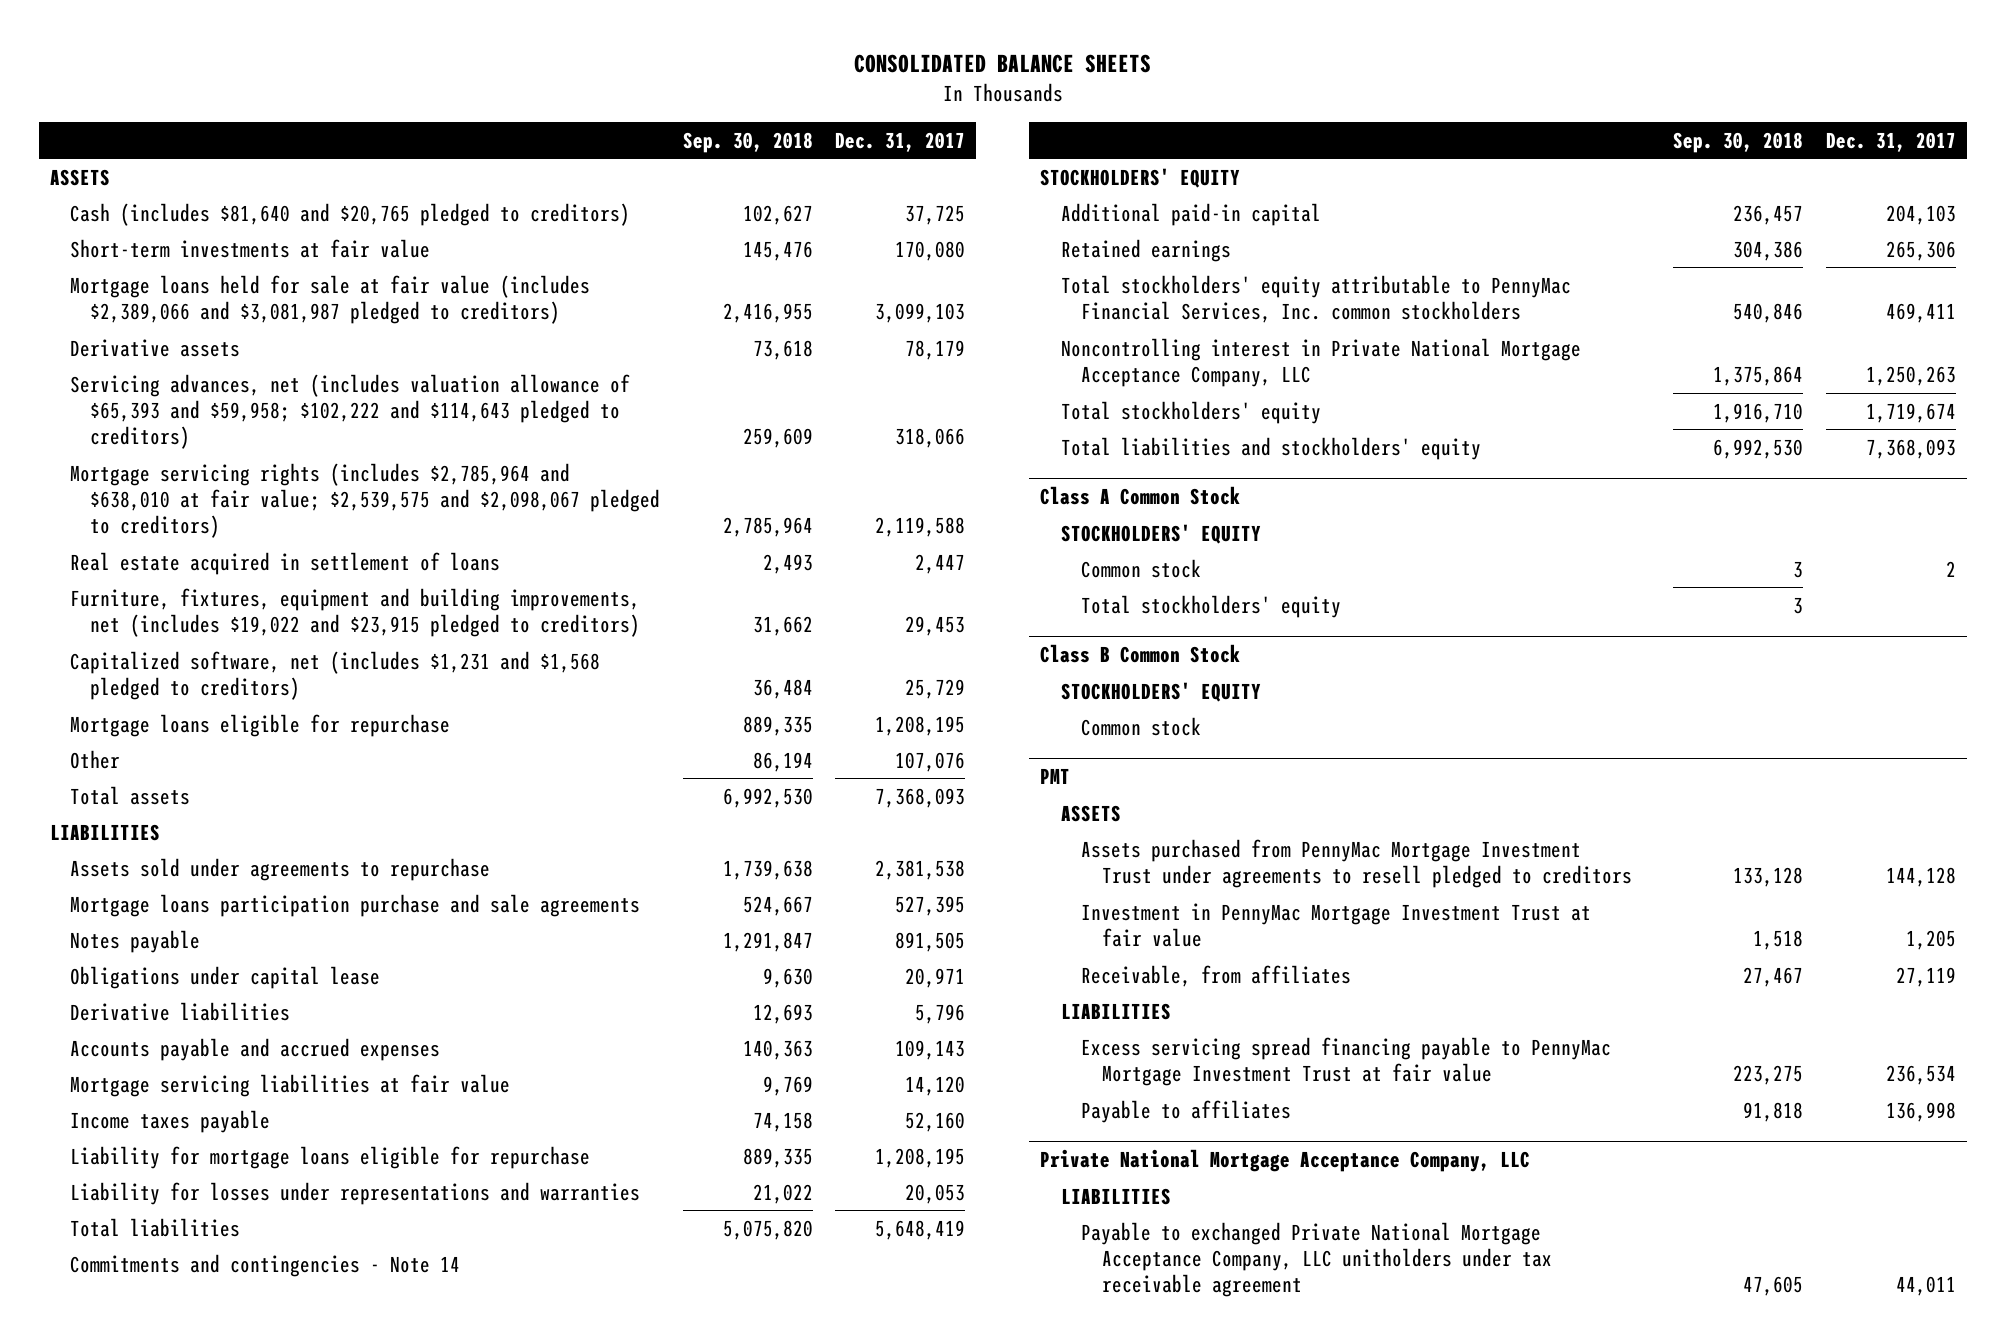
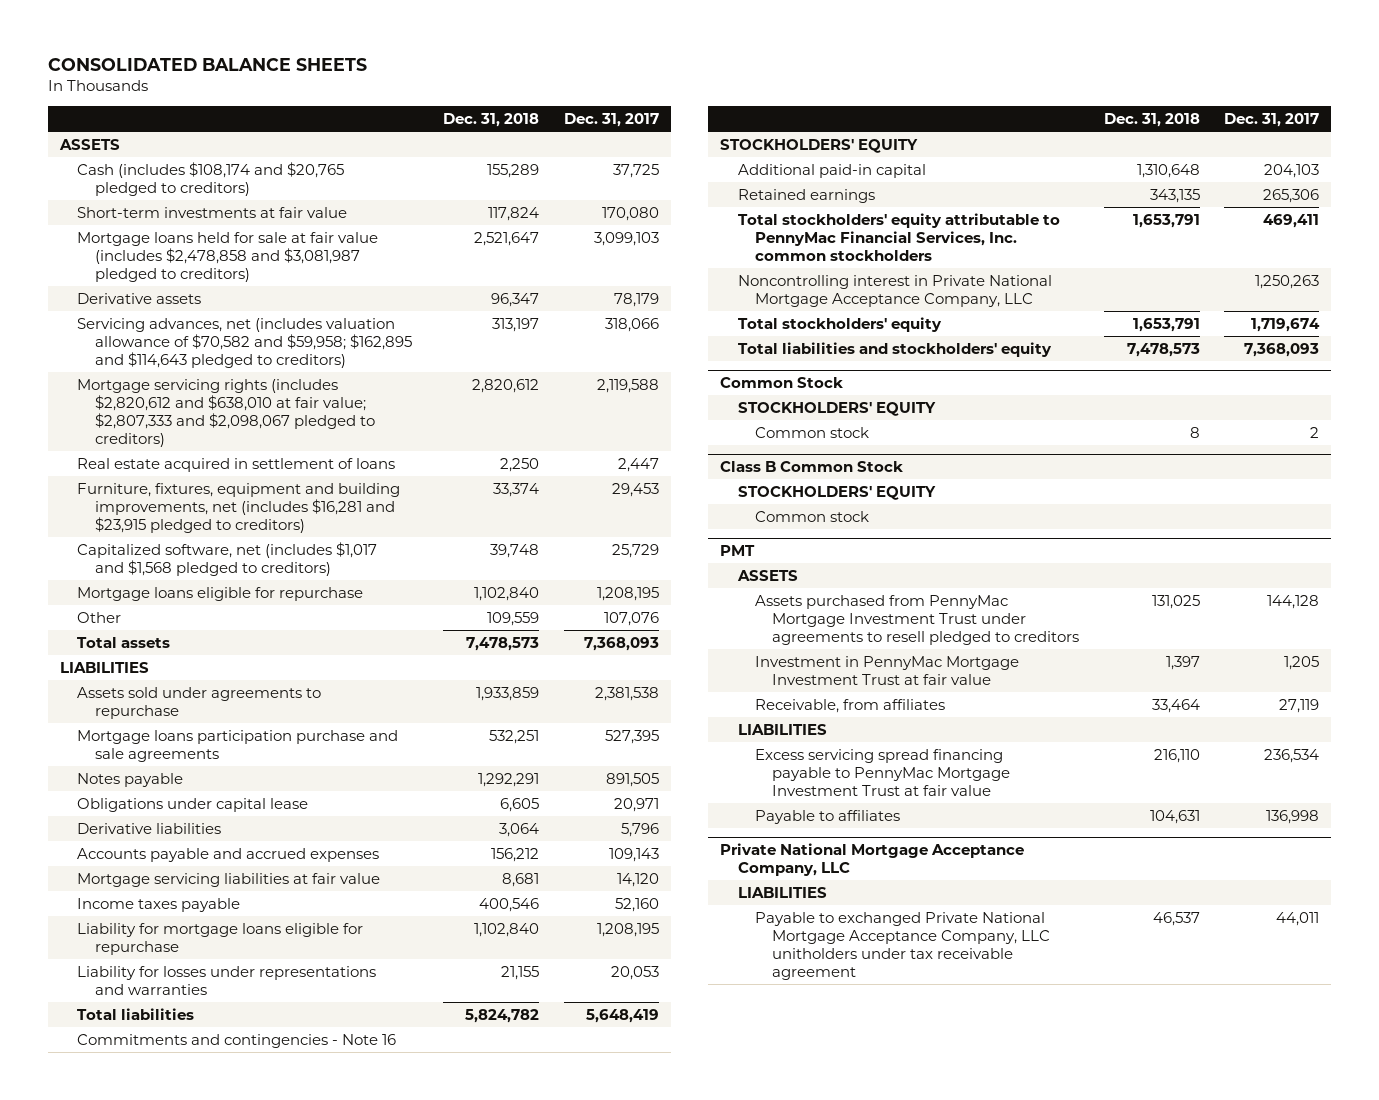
[682,131,813,153] Sep. 30, 2018 -> none
none -> [443,113,540,128] Dec. 31, 2018
[70,202,631,226] Cash (includes $81,640 and $20,765 pledged to creditors) -> [77,161,345,196] Cash (includes $108,174 and $20,765 pledged to creditors)
[70,274,591,324] Mortgage loans held for sale at fair value (includes $2,389,066 and $3,081,987 pledged to creditors) -> [77,231,379,283] Mortgage loans held for sale at fair value (includes $2,478,858 and $3,081,987 pledged to creditors)
[70,373,631,450] Servicing advances, net (includes valuation allowance of $65,393 and $59,958; $102,222 and $114,643 pledged to creditors) -> [77,317,412,369] Servicing advances, net (includes valuation allowance of $70,582 and $59,958; $162,895 and $114,643 pledged to creditors)
[70,462,661,539] Mortgage servicing rights (includes $2,785,964 and $638,010 at fair value; $2,539,575 and $2,098,067 pledged to creditors) -> [77,378,375,448] Mortgage servicing rights (includes $2,820,612 and $638,010 at fair value; $2,807,333 and $2,098,067 pledged to creditors)
[70,587,641,637] Furniture, fixtures, equipment and building improvements, net (includes $19,022 and $23,915 pledged to creditors) -> [77,482,401,534] Furniture, fixtures, equipment and building improvements, net (includes $16,281 and $23,915 pledged to creditors)
[70,650,601,700] Capitalized software, net (includes $1,231 and $1,568 pledged to creditors) -> [77,541,378,576] Capitalized software, net (includes $1,017 and $1,568 pledged to creditors)
[70,1253,461,1277] Commitments and contingencies - Note 14 -> [77,1033,397,1048] Commitments and contingencies - Note 16
[1040,485,1241,505] Class A Common Stock -> [720,376,844,388] Common Stock
[1081,594,1342,618] Total stockholders' equity -> none

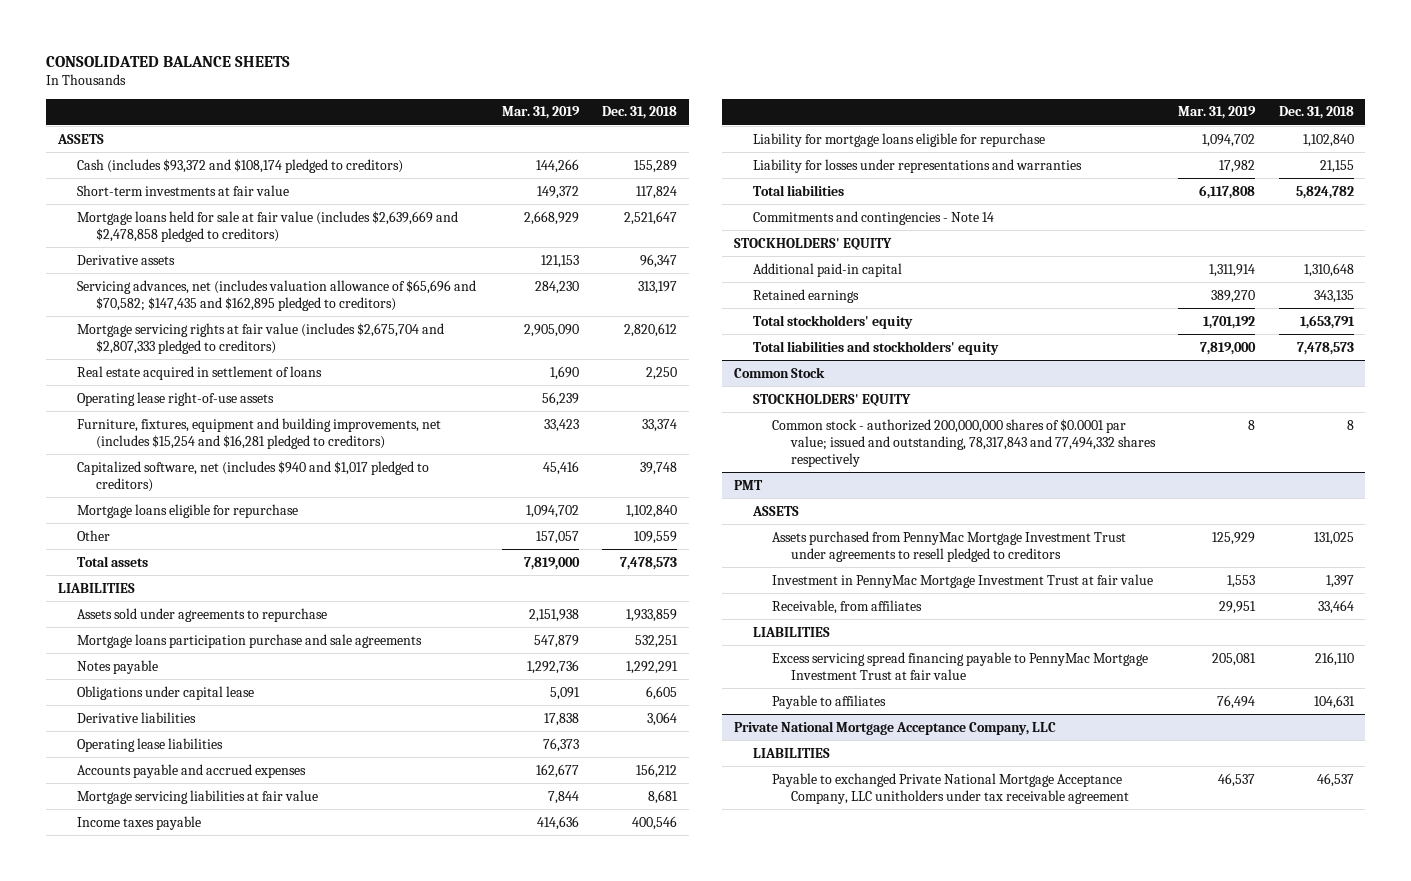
[563,113,659,128] Dec. 31, 2017 -> none
none -> [502,106,581,120] Mar. 31, 2019
[77,161,345,196] Cash (includes $108,174 and $20,765 pledged to creditors) -> [76,158,403,173] Cash (includes $93,372 and $108,174 pledged to creditors)
[77,231,379,283] Mortgage loans held for sale at fair value (includes $2,478,858 and $3,081,987 pledged to creditors) -> [76,210,458,242] Mortgage loans held for sale at fair value (includes $2,639,669 and $2,478,858 pledged to creditors)
[77,317,412,369] Servicing advances, net (includes valuation allowance of $70,582 and $59,958; $162,895 and $114,643 pledged to creditors) -> [76,279,476,311] Servicing advances, net (includes valuation allowance of $65,696 and $70,582; $147,435 and $162,895 pledged to creditors)
[77,378,375,448] Mortgage servicing rights (includes $2,820,612 and $638,010 at fair value; $2,807,333 and $2,098,067 pledged to creditors) -> [76,322,444,354] Mortgage servicing rights at fair value (includes $2,675,704 and $2,807,333 pledged to creditors)
none -> [76,391,274,406] Operating lease right-of-use assets
[77,482,401,534] Furniture, fixtures, equipment and building improvements, net (includes $16,281 and $23,915 pledged to creditors) -> [76,417,441,449] Furniture, fixtures, equipment and building improvements, net (includes $15,254 and $16,281 pledged to creditors)
[77,541,378,576] Capitalized software, net (includes $1,017 and $1,568 pledged to creditors) -> [76,460,429,492] Capitalized software, net (includes $940 and $1,017 pledged to creditors)
none -> [76,737,223,752] Operating lease liabilities
[77,1033,397,1048] Commitments and contingencies - Note 16 -> [753,210,995,225] Commitments and contingencies - Note 14
[737,212,1060,262] Total stockholders' equity attributable to PennyMac Financial Services, Inc. common stockholders -> none
[737,274,1052,307] Noncontrolling interest in Private National Mortgage Acceptance Company, LLC -> none
[720,460,904,472] Class B Common Stock -> none
[737,485,936,500] STOCKHOLDERS' EQUITY -> none
[755,510,870,522] Common stock -> none
[755,426,870,438] Common stock -> [772,418,1157,468] Common stock - authorized 200,000,000 shares of $0.0001 par value; issued and outstanding, 78,317,843 and 77,494,332 shares respectively

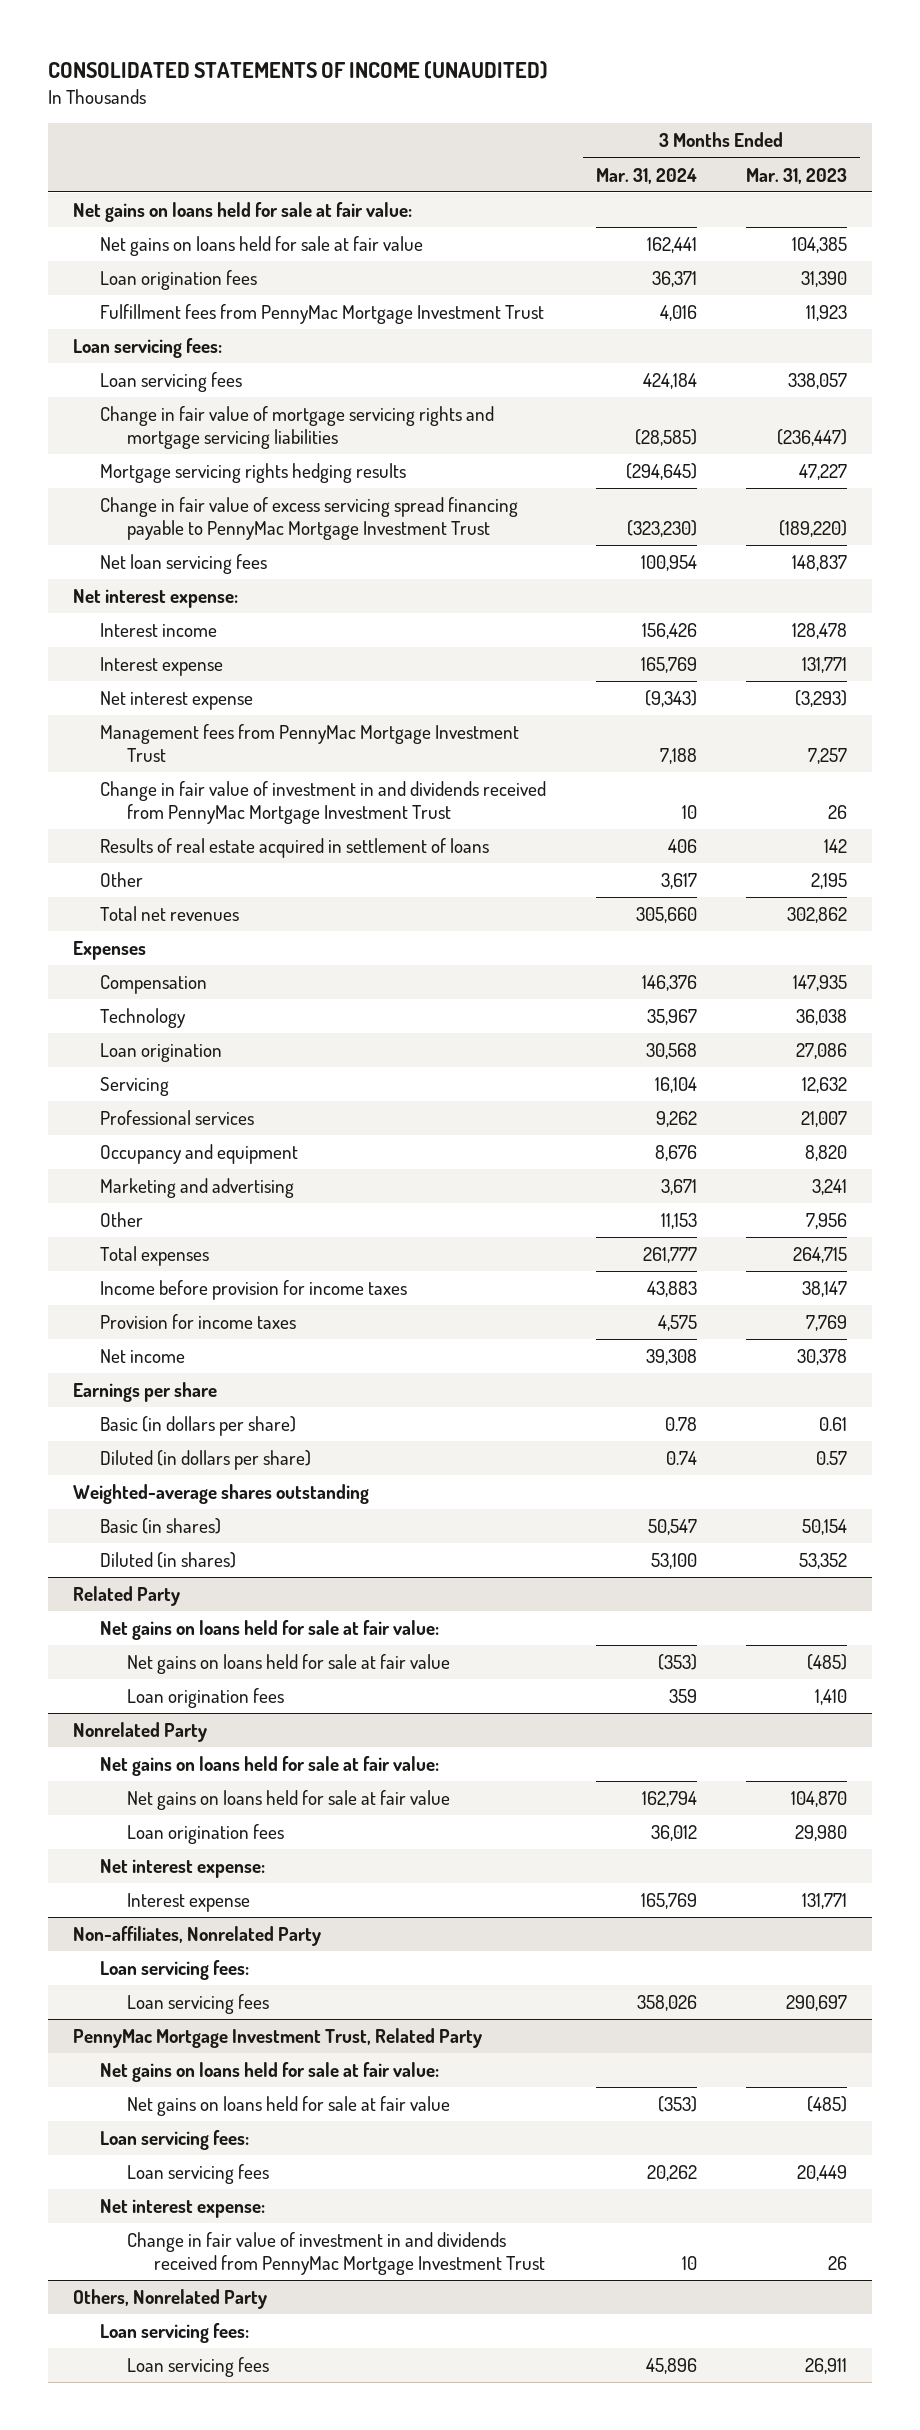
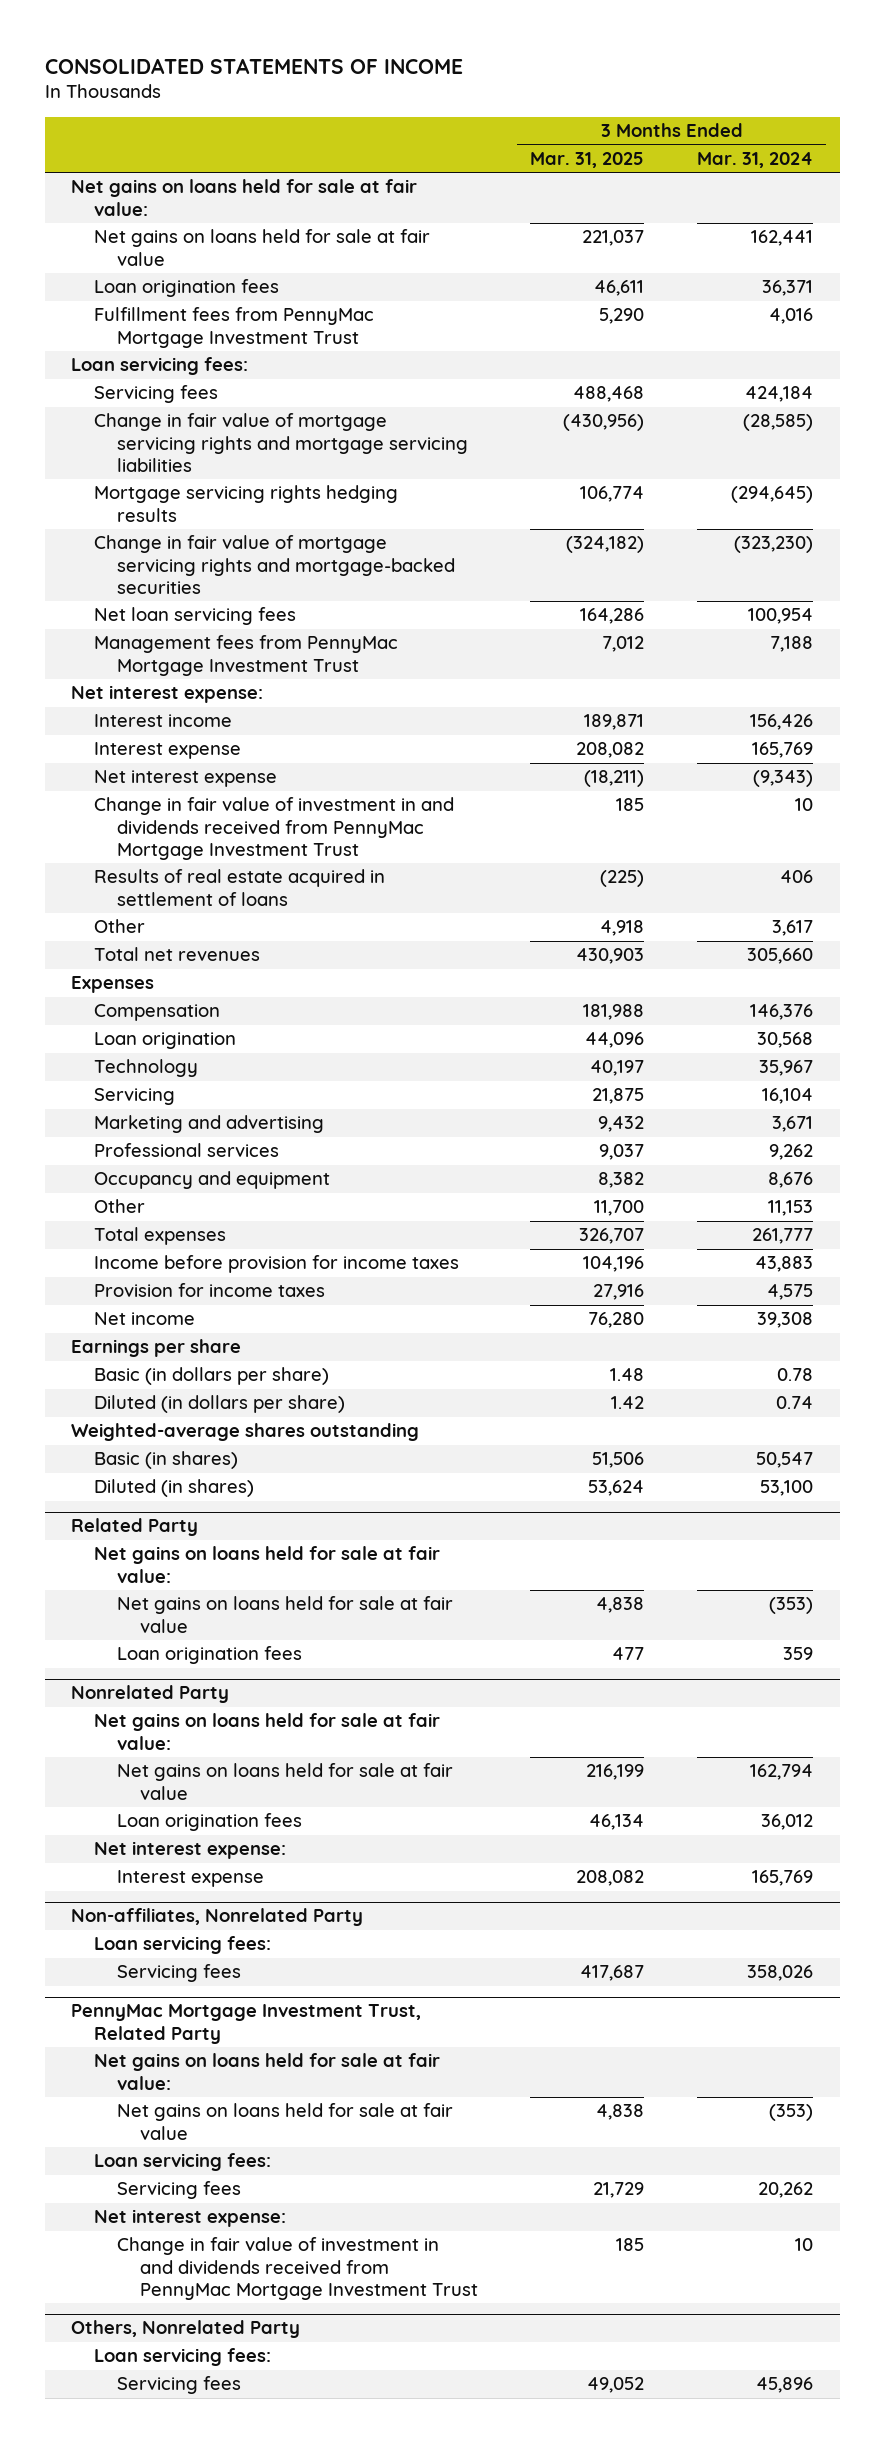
[48,61,549,80] CONSOLIDATED STATEMENTS OF INCOME (UNAUDITED) -> [45,57,464,74] CONSOLIDATED STATEMENTS OF INCOME
[746,167,848,184] Mar. 31, 2023 -> none
none -> [530,151,645,168] Mar. 31, 2025
[100,372,243,393] Loan servicing fees -> [94,385,219,404] Servicing fees
[100,497,519,540] Change in fair value of excess servicing spread financing payable to PennyMac Mortgage Investment Trust -> [94,535,455,594] Change in fair value of mortgage servicing rights and mortgage-backed securities
[100,724,520,762] Management fees from PennyMac Mortgage Investment Trust -> [94,635,399,676] Management fees from PennyMac Mortgage Investment Trust
[100,1008,187,1029] Technology -> [94,1059,199,1078] Technology
[100,1178,295,1199] Marketing and advertising -> [94,1115,325,1134] Marketing and advertising
[127,1994,270,2015] Loan servicing fees -> [116,1964,241,1983] Servicing fees
[127,2164,270,2185] Loan servicing fees -> [116,2181,241,2200] Servicing fees
[127,2357,270,2378] Loan servicing fees -> [116,2376,241,2395] Servicing fees

